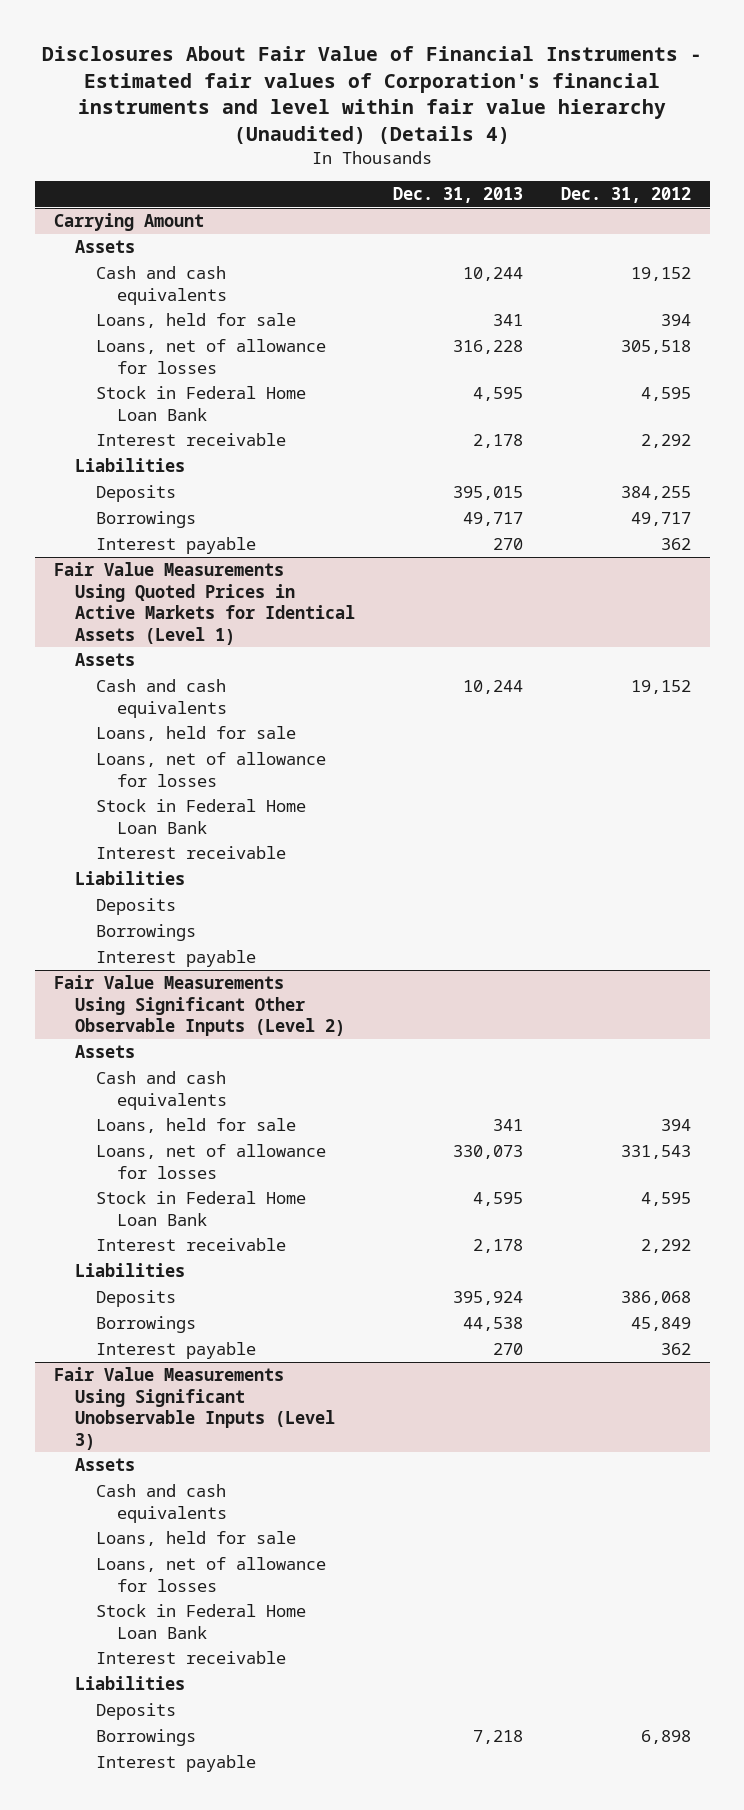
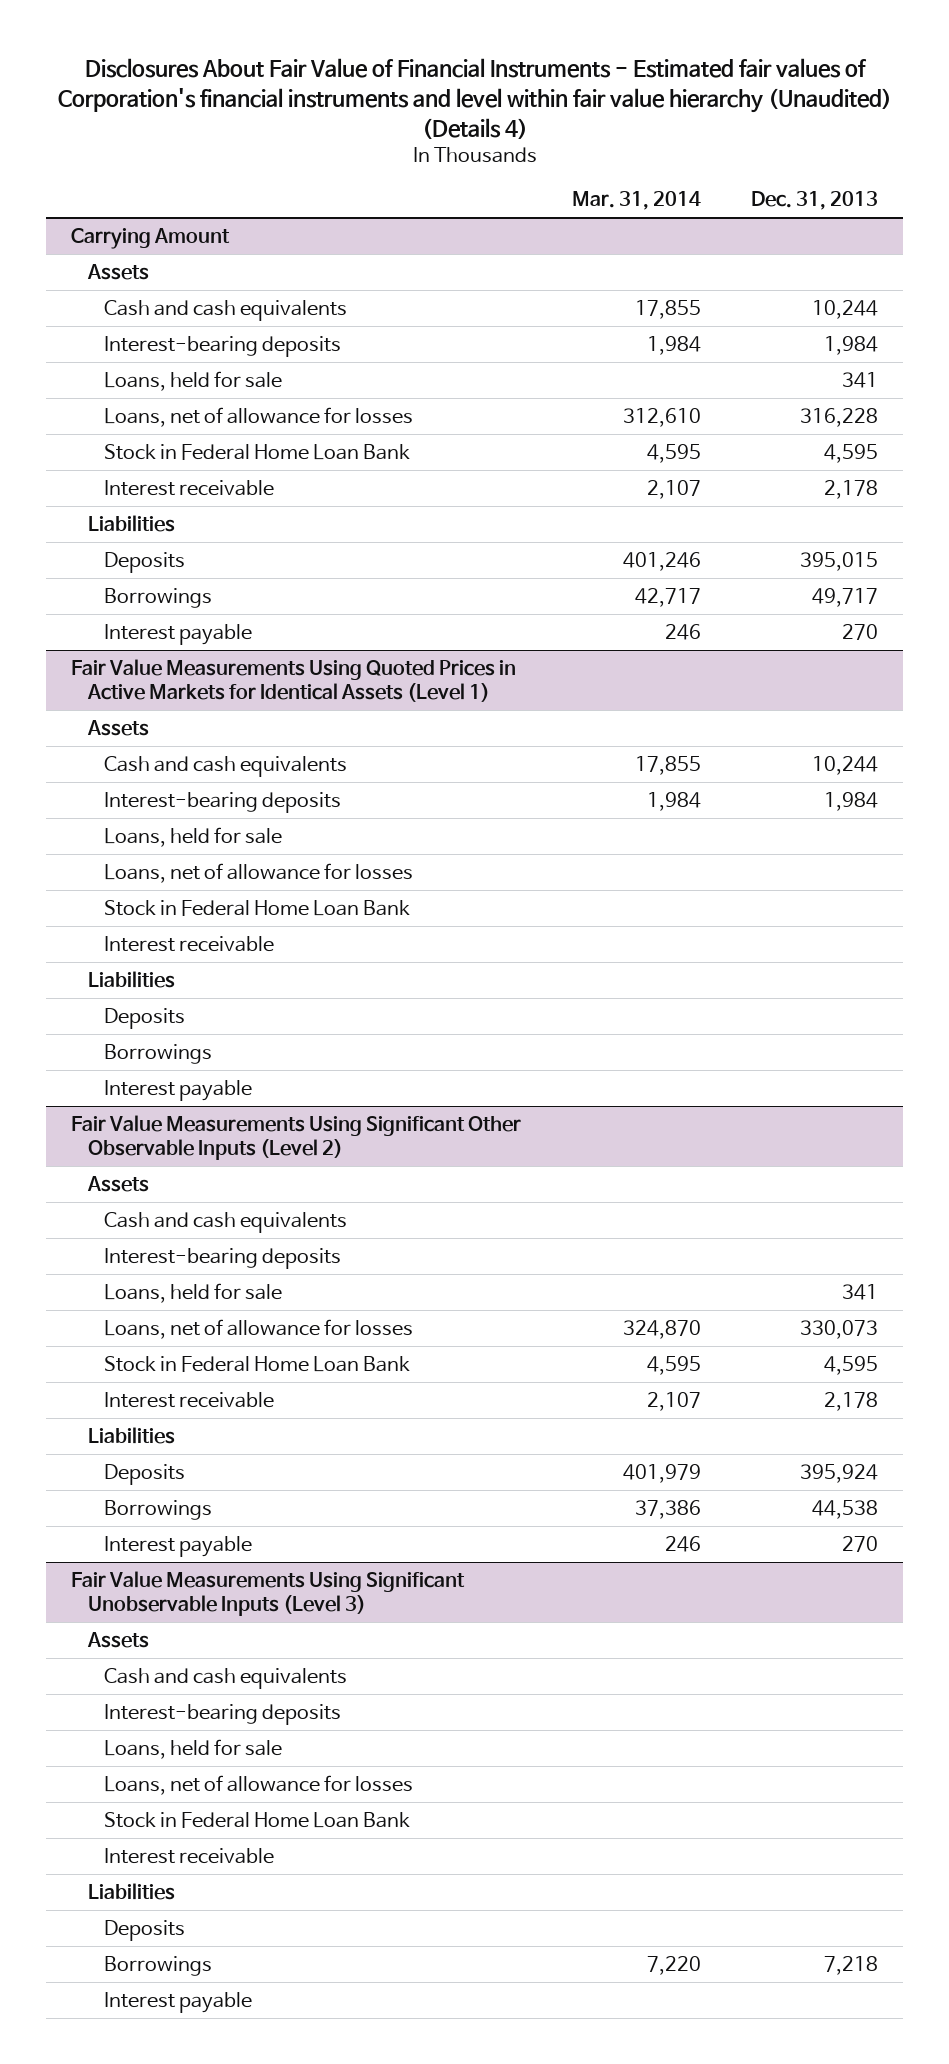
[560,187,691,204] Dec. 31, 2012 -> none
none -> [571,191,701,211] Mar. 31, 2014
none -> [104,335,342,357] Interest-bearing deposits
none -> [104,791,342,813] Interest-bearing deposits
none -> [104,1247,342,1269] Interest-bearing deposits
none -> [104,1703,342,1725] Interest-bearing deposits

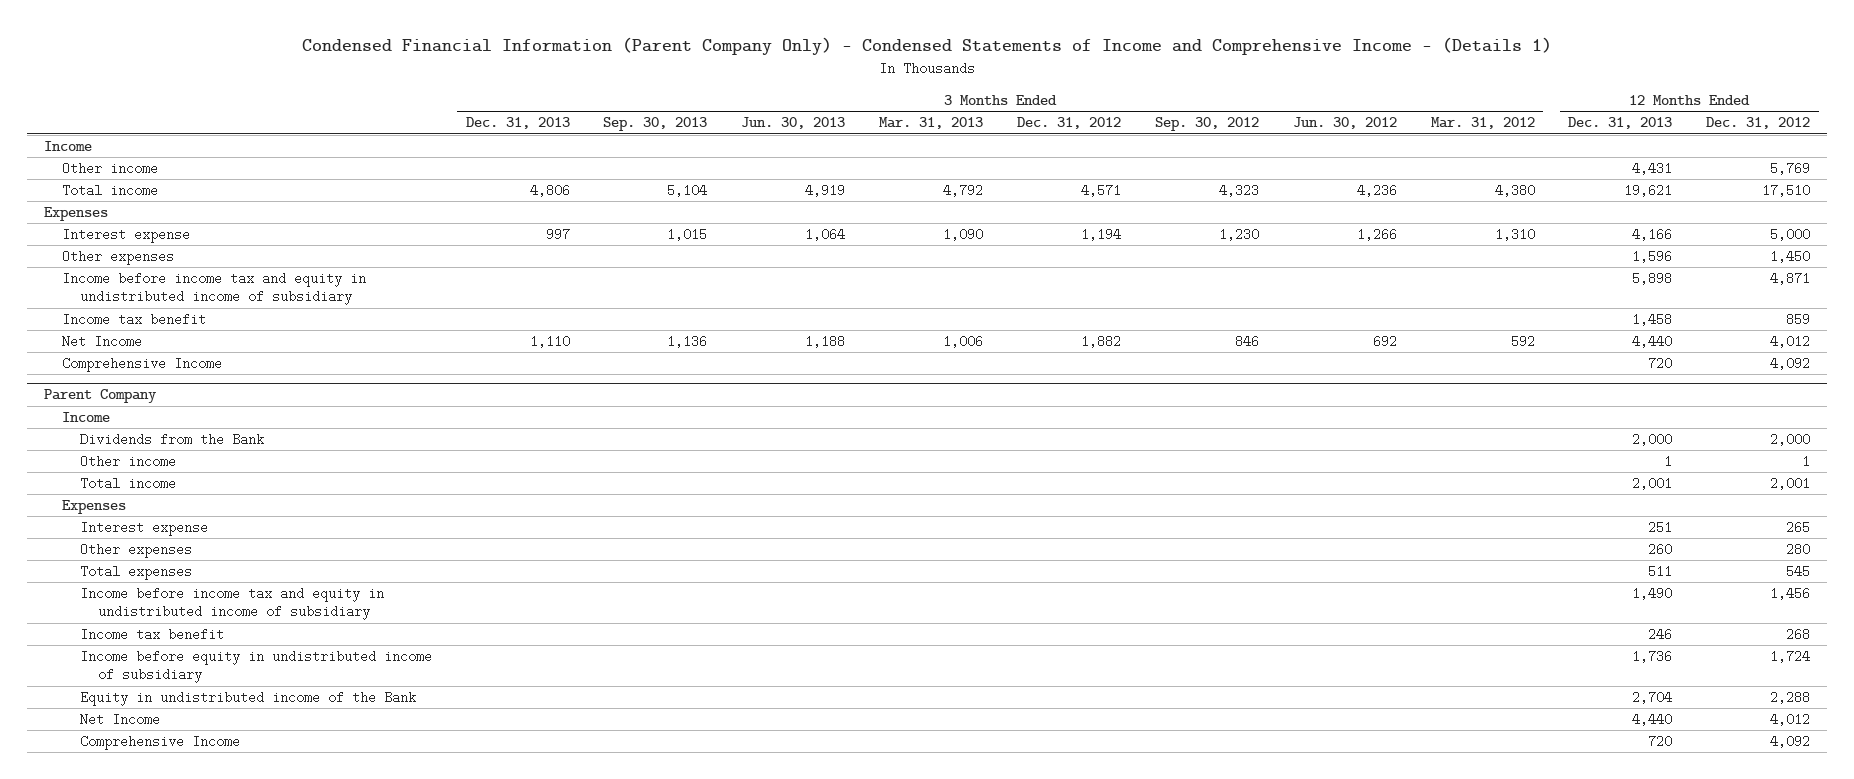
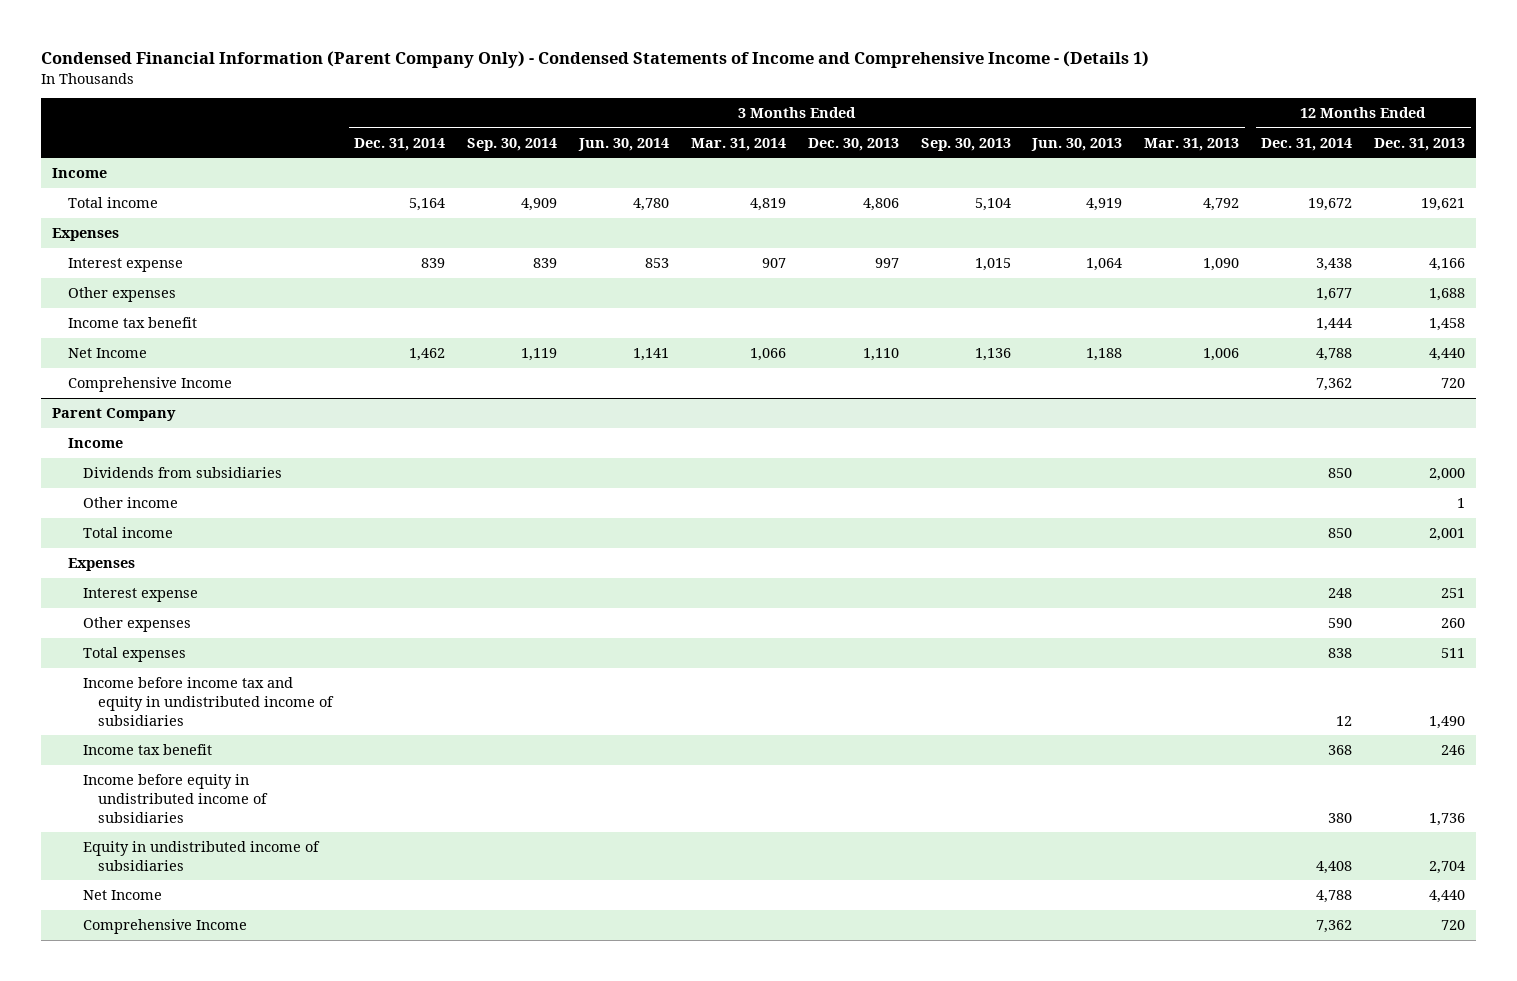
[465,117,570,130] Dec. 31, 2013 -> none
[1017,117,1122,130] Dec. 31, 2012 -> none
[1154,117,1259,132] Sep. 30, 2012 -> none
[1292,117,1397,130] Jun. 30, 2012 -> none
[1430,117,1535,130] Mar. 31, 2012 -> none
[1706,117,1811,130] Dec. 31, 2012 -> none
none -> [354,137,446,151] Dec. 31, 2014
none -> [467,137,558,151] Sep. 30, 2014
none -> [578,137,670,151] Jun. 30, 2014
none -> [690,137,786,151] Mar. 31, 2014
none -> [807,137,899,151] Dec. 30, 2013
none -> [1261,137,1353,151] Dec. 31, 2014
[61,162,158,176] Other income -> none
[61,272,366,306] Income before income tax and equity in undistributed income of subsidiary -> none
[1632,250,1673,264] 1,596 -> [1429,288,1466,302] 1,688
[79,433,264,447] Dividends from the Bank -> [83,467,283,479] Dividends from subsidiaries
[79,587,384,621] Income before income tax and equity in undistributed income of subsidiary -> [83,677,335,726] Income before income tax and equity in undistributed income of subsidiaries
[79,650,432,684] Income before equity in undistributed income of subsidiary -> [83,774,269,823] Income before equity in undistributed income of subsidiaries
[79,691,416,707] Equity in undistributed income of the Bank -> [83,841,321,871] Equity in undistributed income of subsidiaries

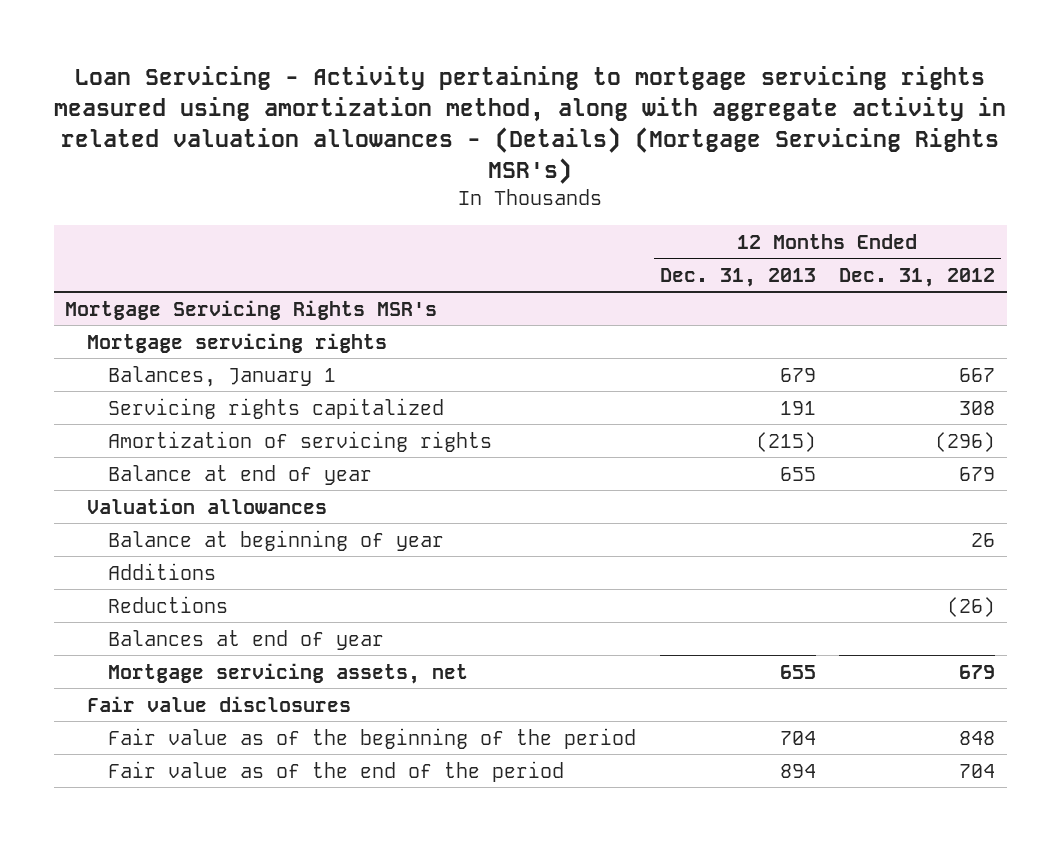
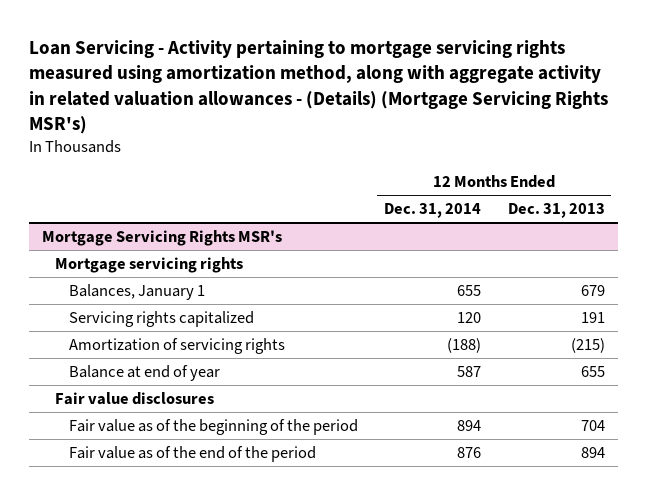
[839,267,996,287] Dec. 31, 2012 -> none
none -> [384,203,482,219] Dec. 31, 2014
[86,497,327,514] Valuation allowances -> none
[108,529,445,551] Balance at beginning of year -> none
[108,562,217,580] Additions -> none
[108,595,229,613] Reductions -> none
[108,629,385,650] Balances at end of year -> none
[108,662,469,684] Mortgage servicing assets, net -> none

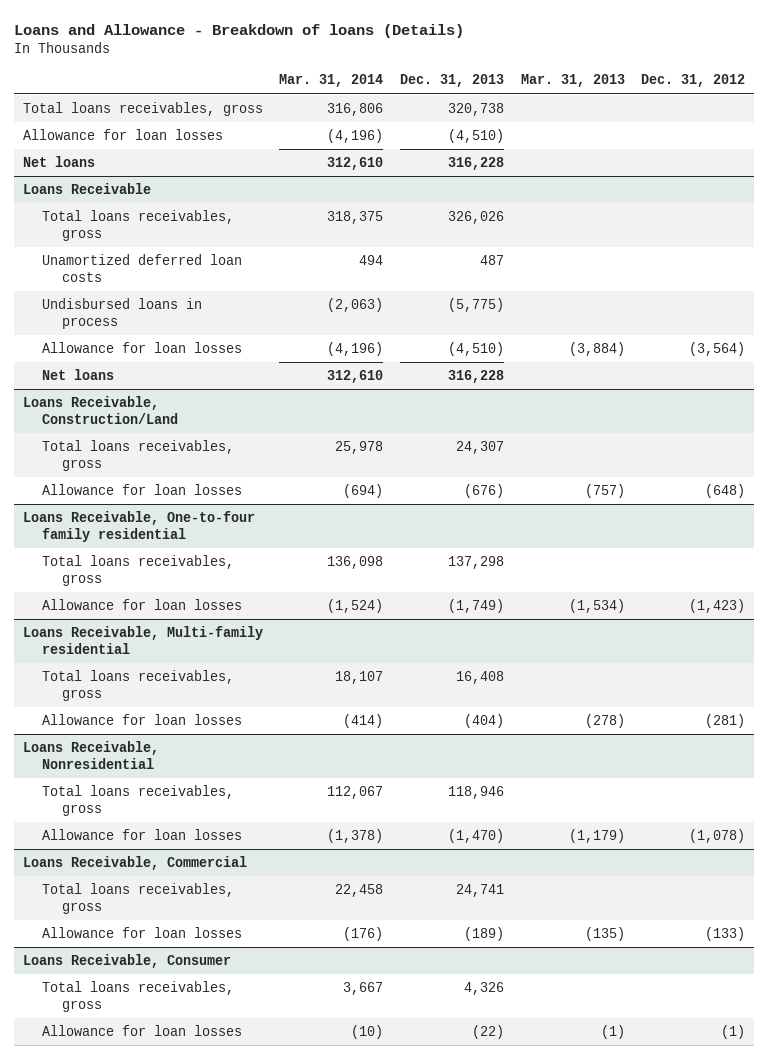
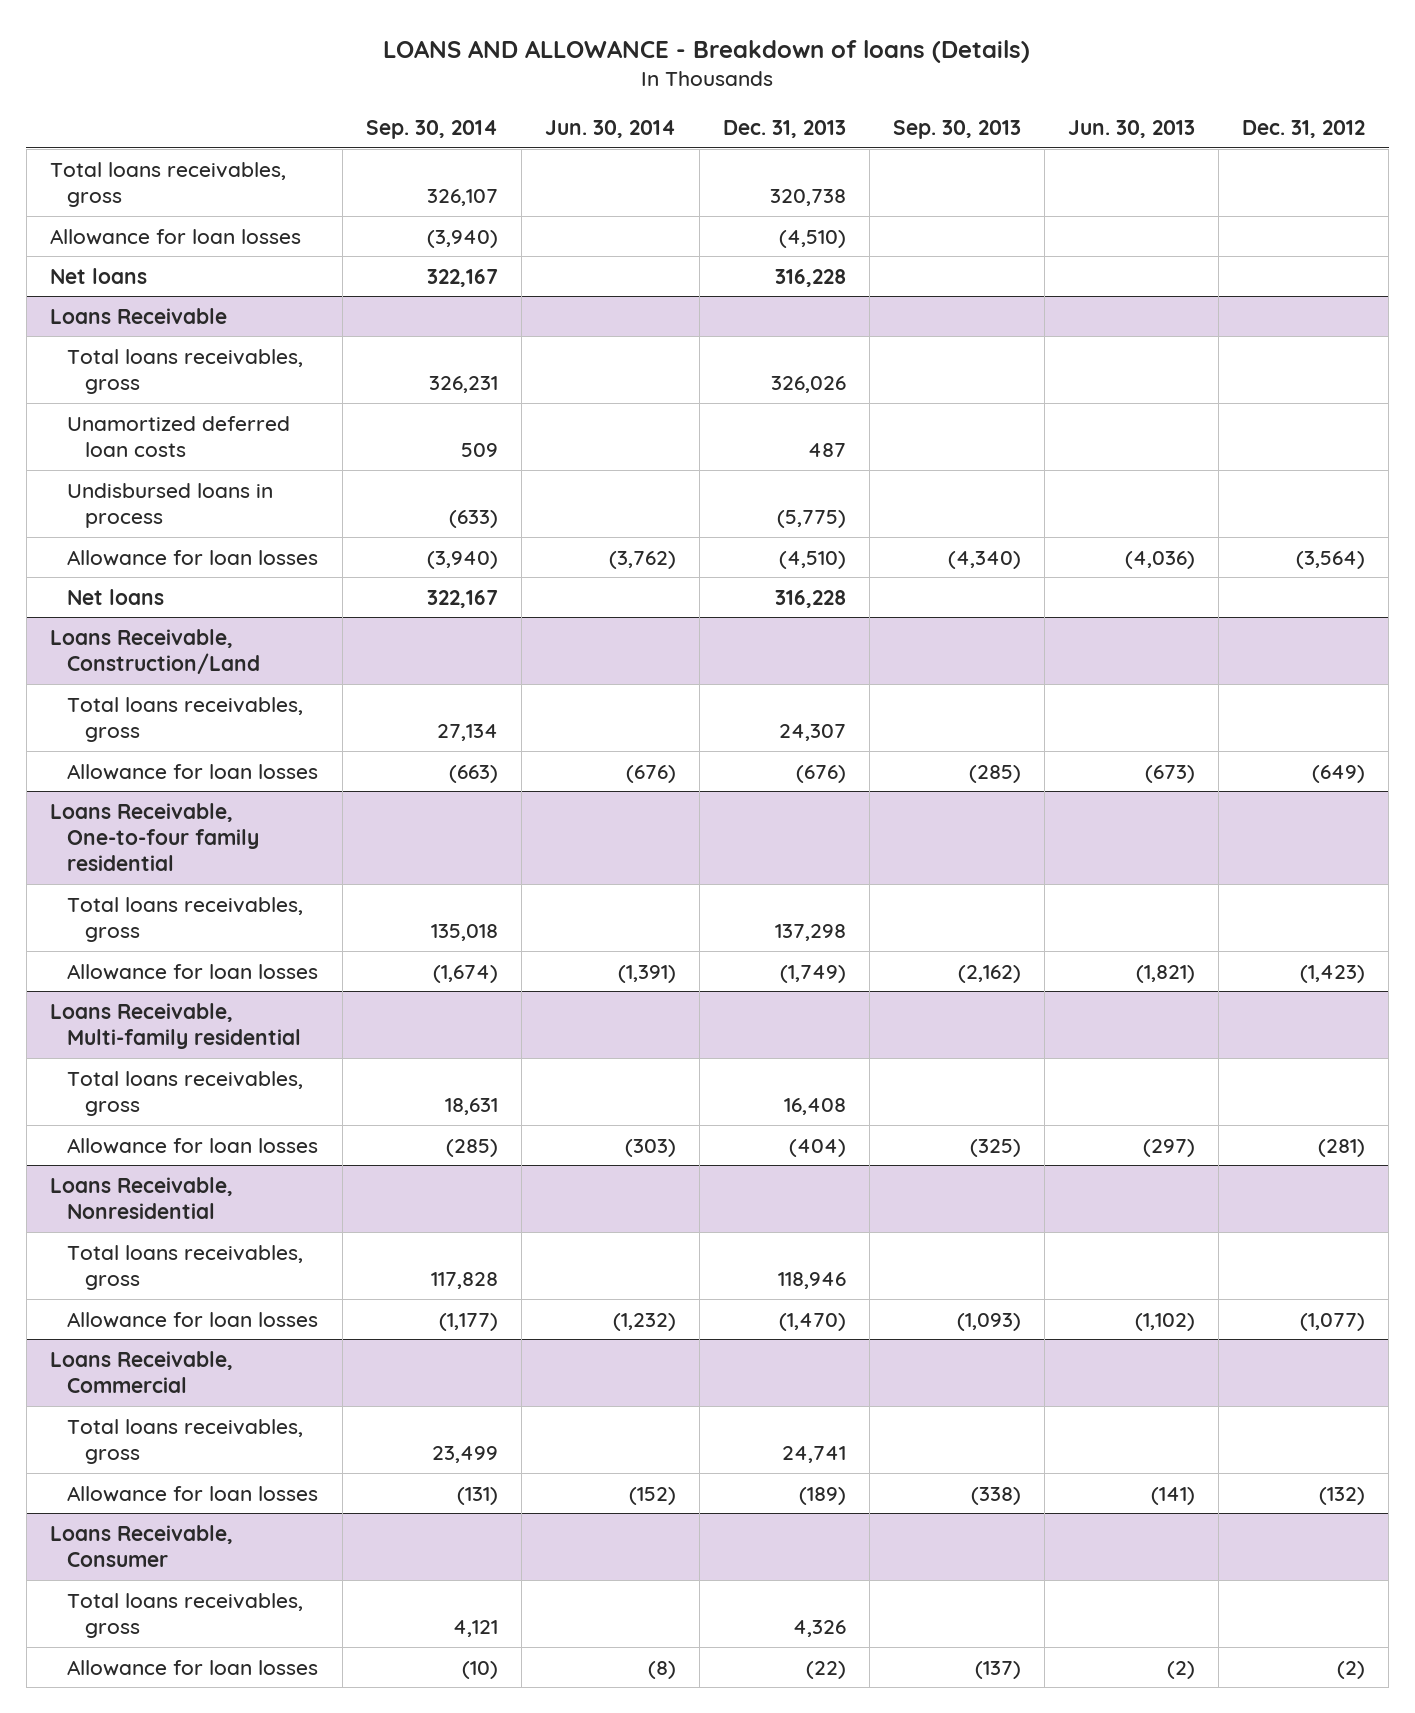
[14,24,465,39] Loans and Allowance - Breakdown of loans (Details) -> [383,40,1031,64] LOANS AND ALLOWANCE - Breakdown of loans (Details)
[279,74,384,88] Mar. 31, 2014 -> none
[520,74,625,88] Mar. 31, 2013 -> none
none -> [365,119,498,139] Sep. 30, 2014
none -> [544,119,676,138] Jun. 30, 2014
none -> [892,119,1021,139] Sep. 30, 2013
none -> [1068,119,1196,138] Jun. 30, 2013
[705,484,746,499] (648) -> [1312,764,1366,783] (649)
[689,829,746,844] (1,078) -> [1300,1312,1366,1331] (1,077)
[705,927,746,942] (133) -> [1319,1486,1366,1505] (132)
[721,1025,746,1040] (1) -> [1337,1660,1366,1679] (2)

